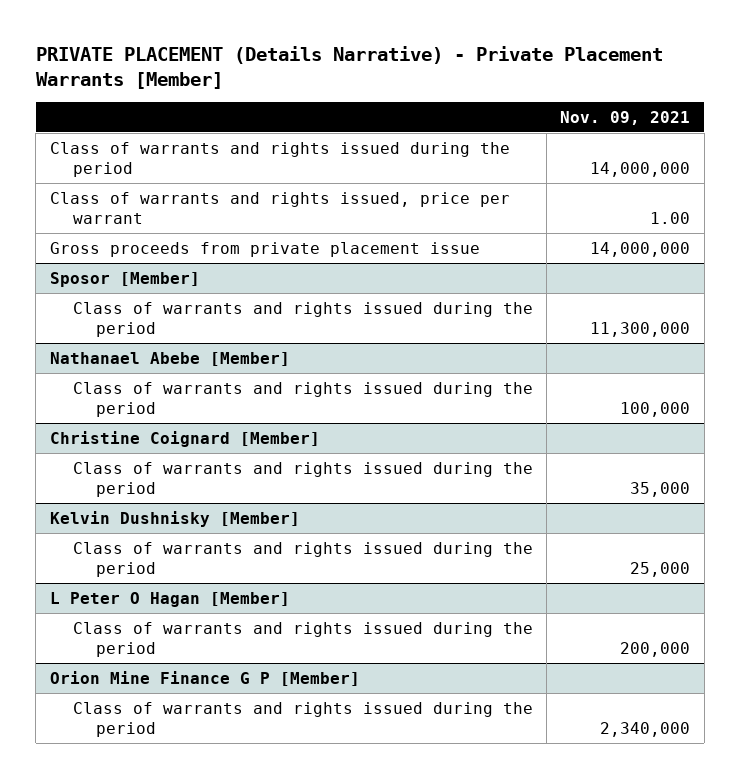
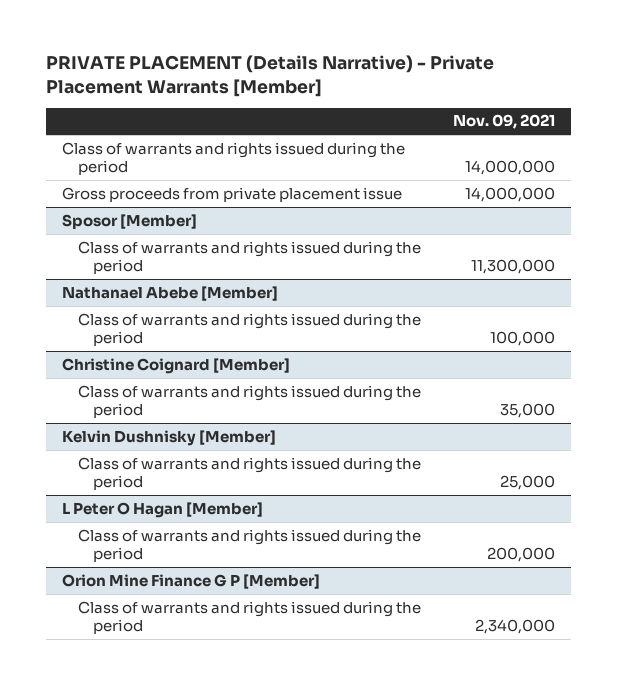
[49,191,510,225] Class of warrants and rights issued, price per warrant -> none

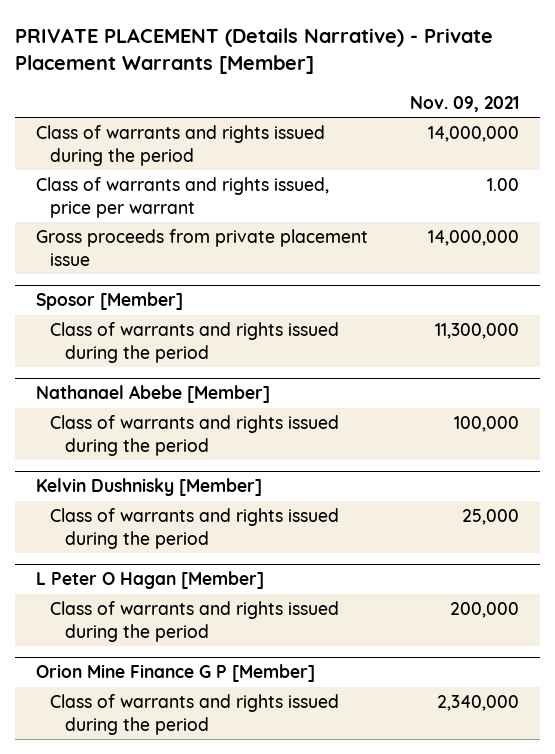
none -> [36,177,330,218] Class of warrants and rights issued, price per warrant
[62,357,291,374] Christine Coignard [Member] -> none
[77,384,421,419] Class of warrants and rights issued during the period -> none

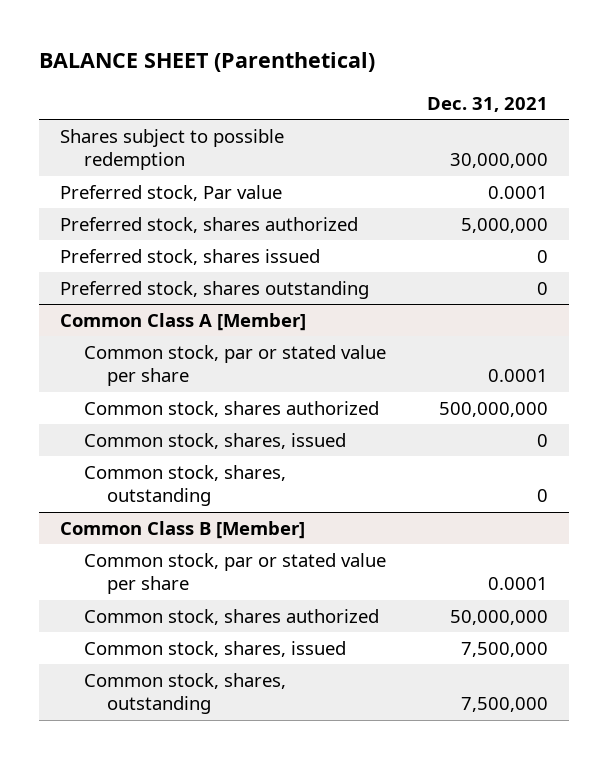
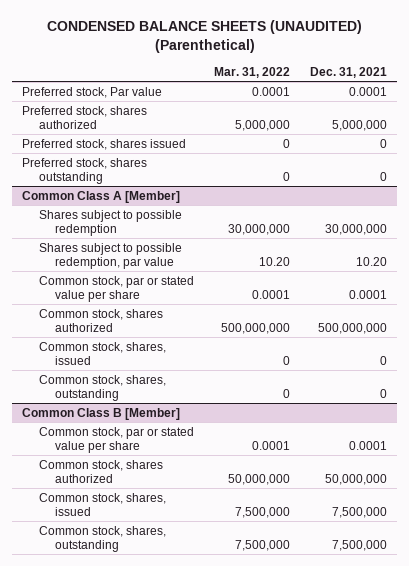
[39,52,376,73] BALANCE SHEET (Parenthetical) -> [46,19,362,53] CONDENSED BALANCE SHEETS (UNAUDITED) (Parenthetical)
none -> [213,66,290,78] Mar. 31, 2022
[60,128,285,171] Shares subject to possible redemption -> none
none -> [38,209,182,236] Shares subject to possible redemption
none -> [38,242,182,269] Shares subject to possible redemption, par value

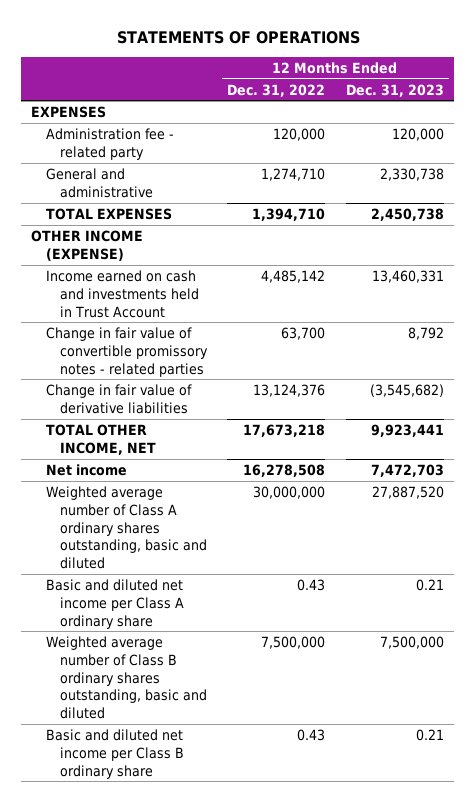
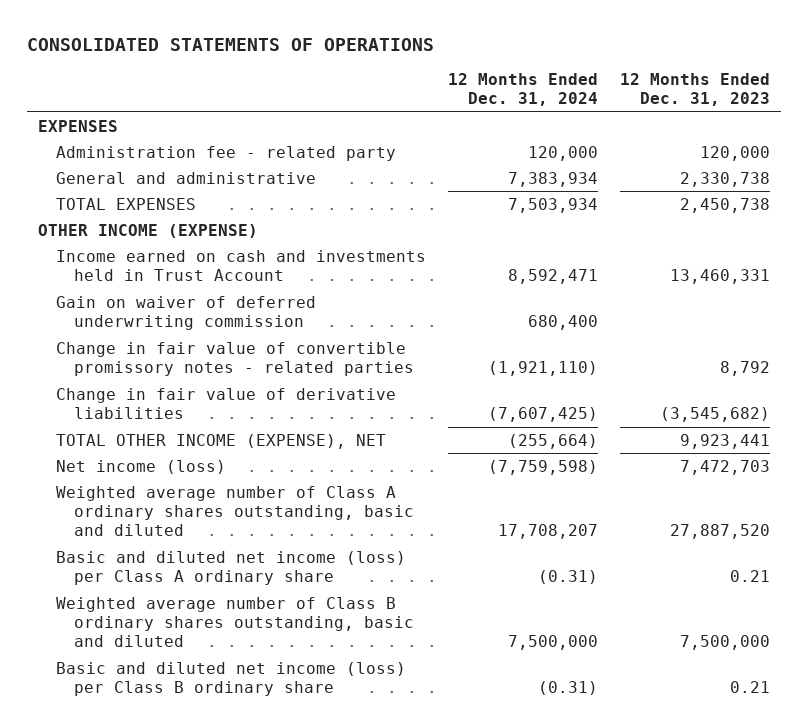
[116,30,360,44] STATEMENTS OF OPERATIONS -> [26,37,434,51] CONSOLIDATED STATEMENTS OF OPERATIONS
[227,83,326,97] Dec. 31, 2022 -> none
none -> [448,73,599,107] 12 Months Ended Dec. 31, 2024
none -> [56,295,317,331] Gain on waiver of deferred underwriting commission
[45,423,156,455] TOTAL OTHER INCOME, NET -> [56,433,387,449] TOTAL OTHER INCOME (EXPENSE), NET
[45,463,127,476] Net income -> [56,459,227,474] Net income (loss)
[45,578,184,629] Basic and diluted net income per Class A ordinary share -> [56,550,407,586] Basic and diluted net income (loss) per Class A ordinary share
[45,728,184,779] Basic and diluted net income per Class B ordinary share -> [56,661,407,697] Basic and diluted net income (loss) per Class B ordinary share

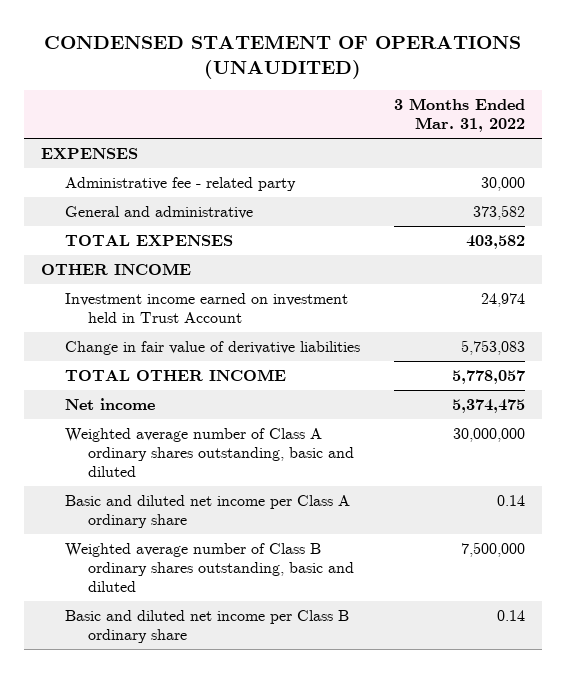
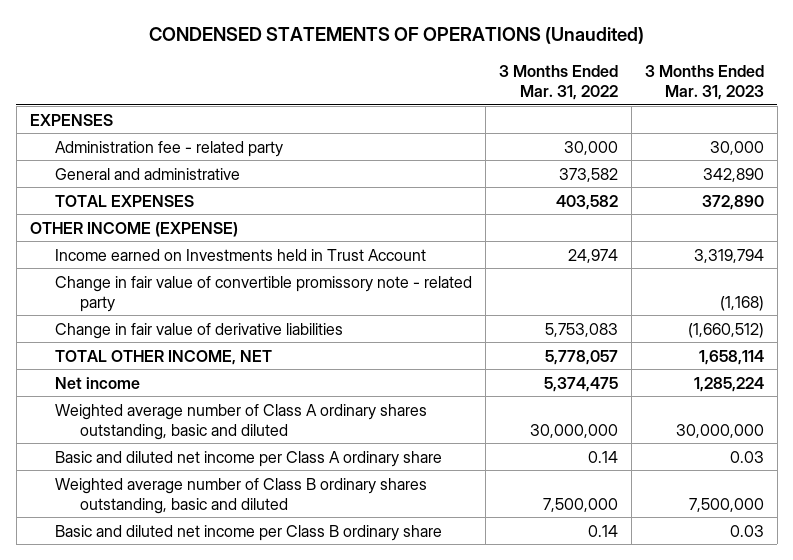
[44,35,522,80] CONDENSED STATEMENT OF OPERATIONS (UNAUDITED) -> [148,26,644,44] CONDENSED STATEMENTS OF OPERATIONS (Unaudited)
none -> [644,64,764,100] 3 Months Ended Mar. 31, 2023
[64,177,296,192] Administrative fee - related party -> [54,140,283,157] Administration fee - related party
[41,263,192,276] OTHER INCOME -> [29,221,238,237] OTHER INCOME (EXPENSE)
[64,293,348,324] Investment income earned on investment held in Trust Account -> [54,248,426,261] Income earned on Investments held in Trust Account
none -> [54,275,472,312] Change in fair value of convertible promissory note - related party
[64,369,286,382] TOTAL OTHER INCOME -> [54,349,272,365] TOTAL OTHER INCOME, NET

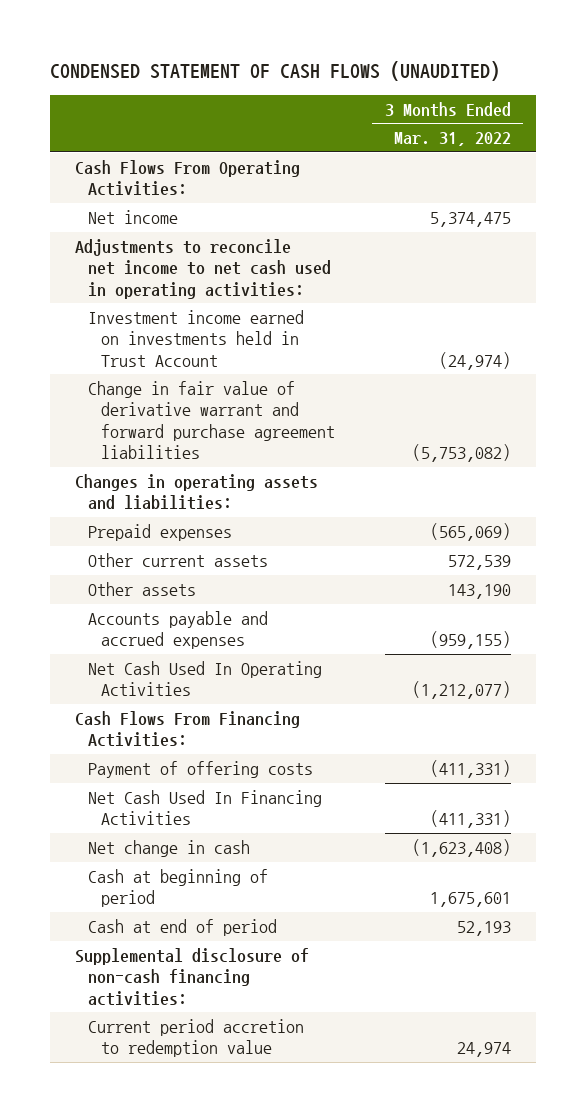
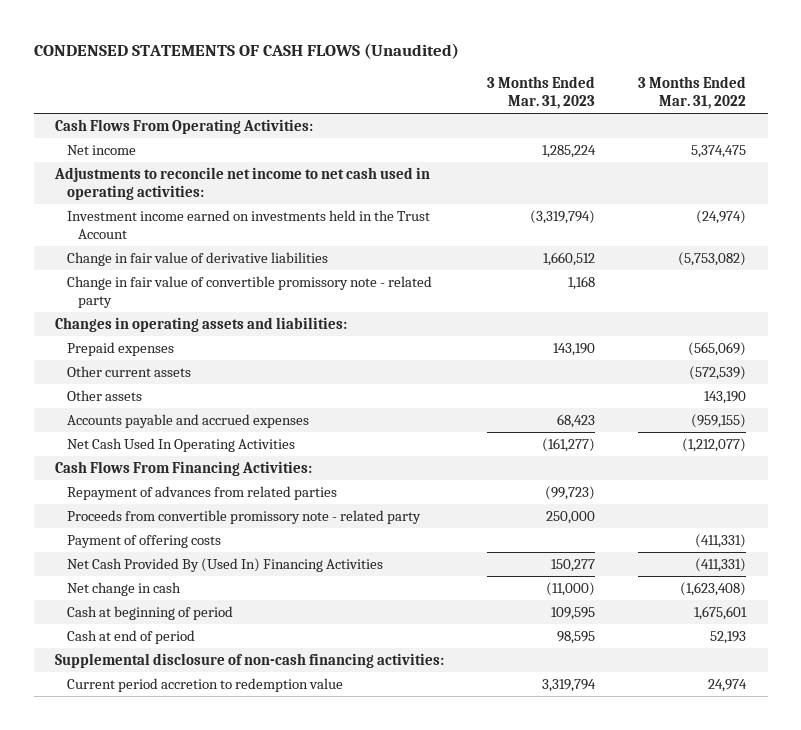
[50,61,501,82] CONDENSED STATEMENT OF CASH FLOWS (UNAUDITED) -> [33,43,459,60] CONDENSED STATEMENTS OF CASH FLOWS (Unaudited)
none -> [487,75,596,110] 3 Months Ended Mar. 31, 2023
[87,309,304,367] Investment income earned on investments held in Trust Account -> [66,209,430,240] Investment income earned on investments held in the Trust Account
[87,380,335,459] Change in fair value of derivative warrant and forward purchase agreement liabilities -> [66,251,328,266] Change in fair value of derivative liabilities
none -> [66,275,432,309] Change in fair value of convertible promissory note - related party
[447,554,511,570] 572,539 -> [689,365,747,380] (572,539)
none -> [66,485,337,500] Repayment of advances from related parties
none -> [66,509,421,524] Proceeds from convertible promissory note - related party
[87,789,322,826] Net Cash Used In Financing Activities -> [66,557,383,572] Net Cash Provided By (Used In) Financing Activities

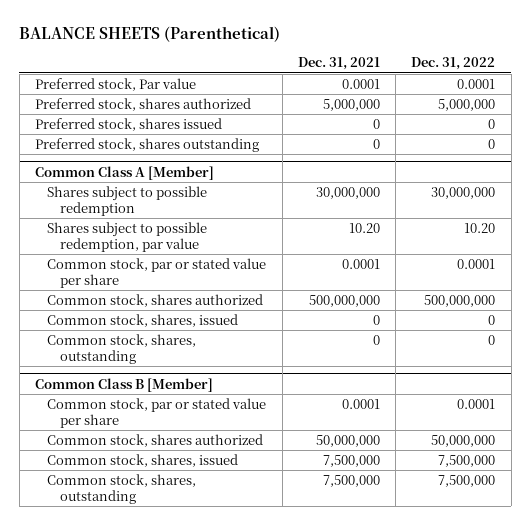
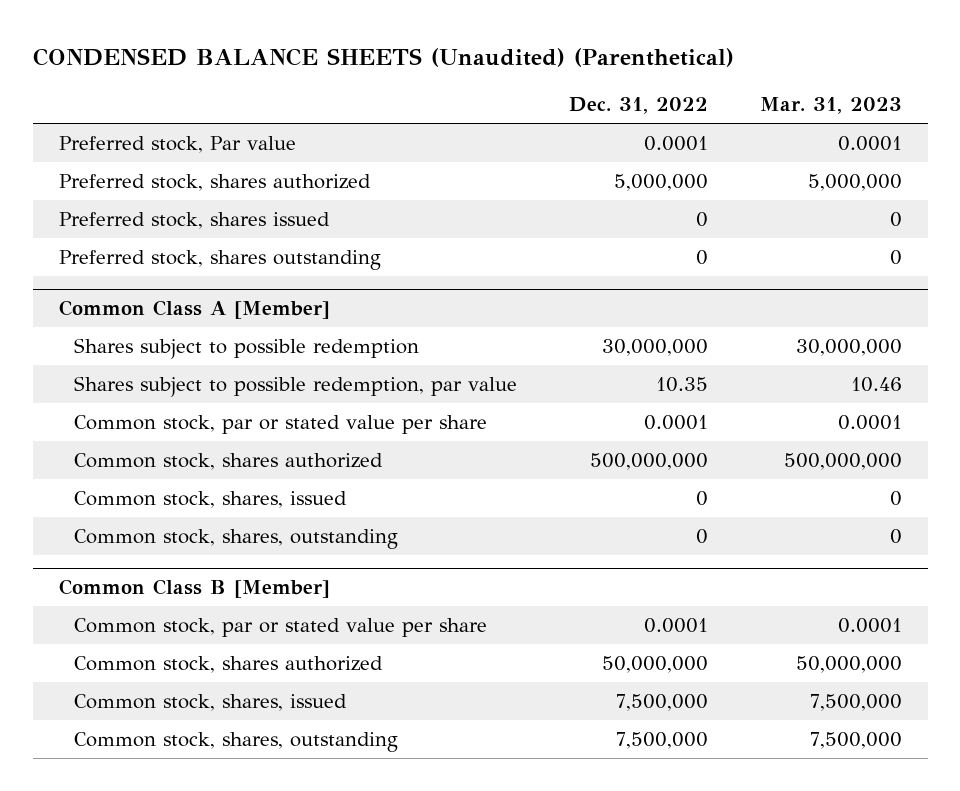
[19,26,281,43] BALANCE SHEETS (Parenthetical) -> [32,47,734,67] CONDENSED BALANCE SHEETS (Unaudited) (Parenthetical)
[297,57,380,71] Dec. 31, 2021 -> none
none -> [759,97,902,115] Mar. 31, 2023
[464,222,496,233] 10.20 -> [655,377,708,393] 10.35

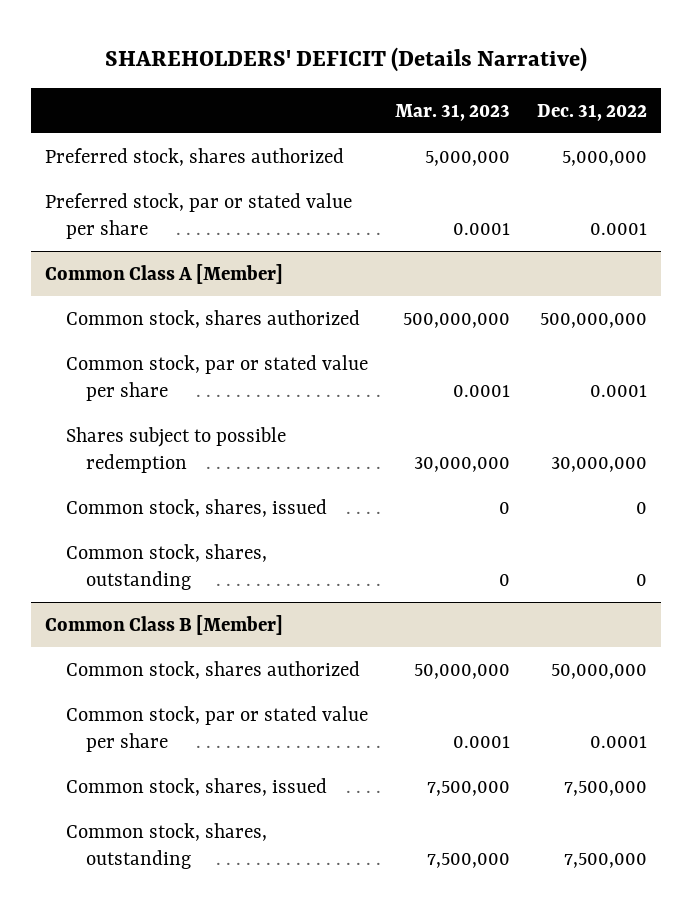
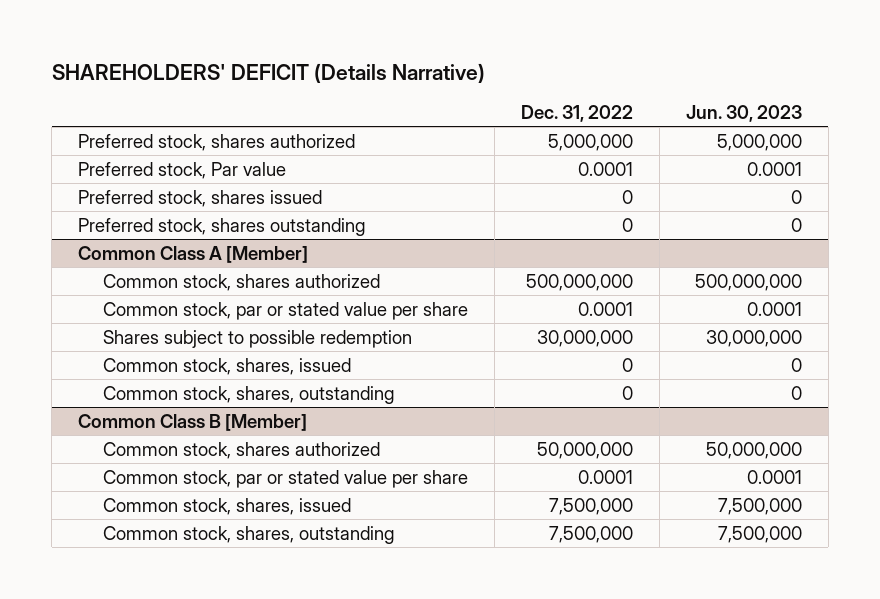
[395,103,511,121] Mar. 31, 2023 -> none
none -> [685,105,802,123] Jun. 30, 2023
[44,192,352,239] Preferred stock, par or stated value per share -> [77,161,286,179] Preferred stock, Par value
none -> [77,189,322,207] Preferred stock, shares issued
none -> [77,217,365,236] Preferred stock, shares outstanding

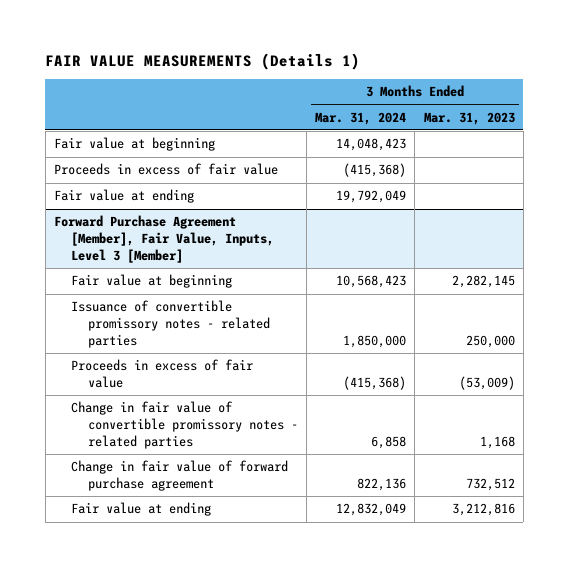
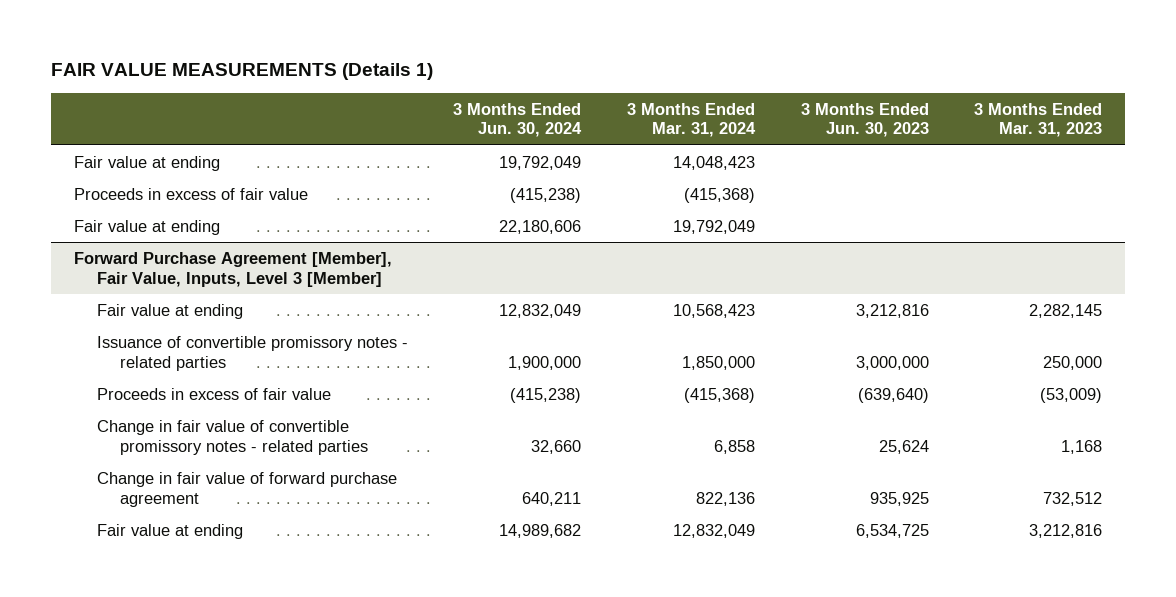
none -> [453,102,583,138] 3 Months Ended Jun. 30, 2024
none -> [800,102,929,138] 3 Months Ended Jun. 30, 2023
[53,137,215,152] Fair value at beginning -> [73,155,220,171] Fair value at ending
[71,274,233,289] Fair value at beginning -> [96,303,243,319] Fair value at ending

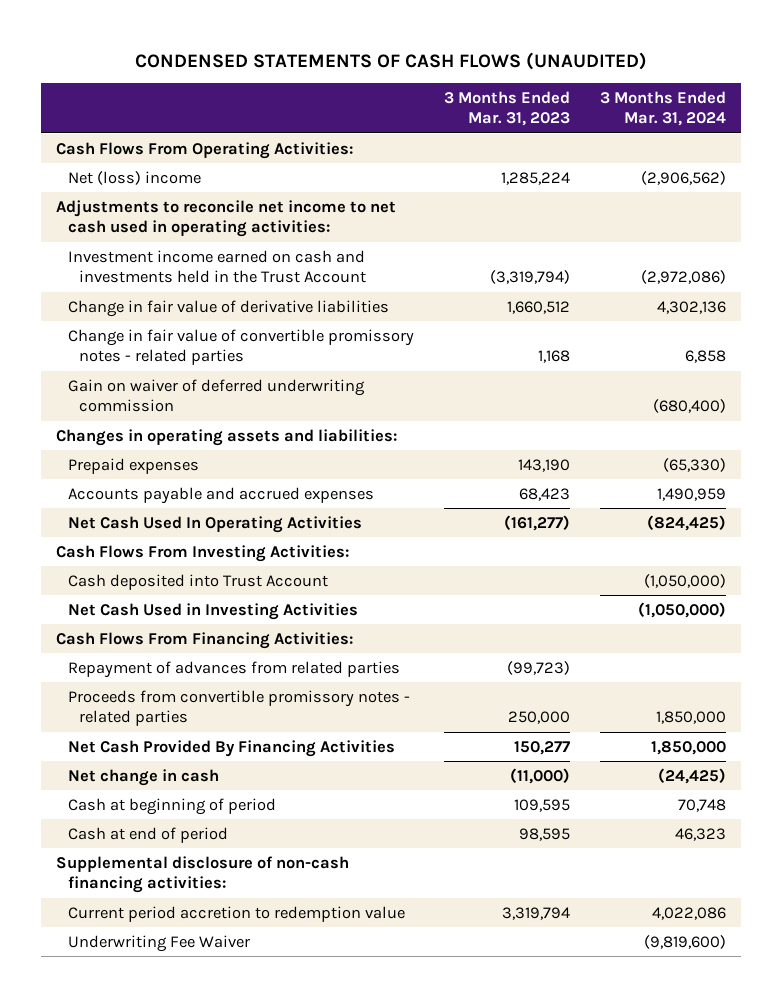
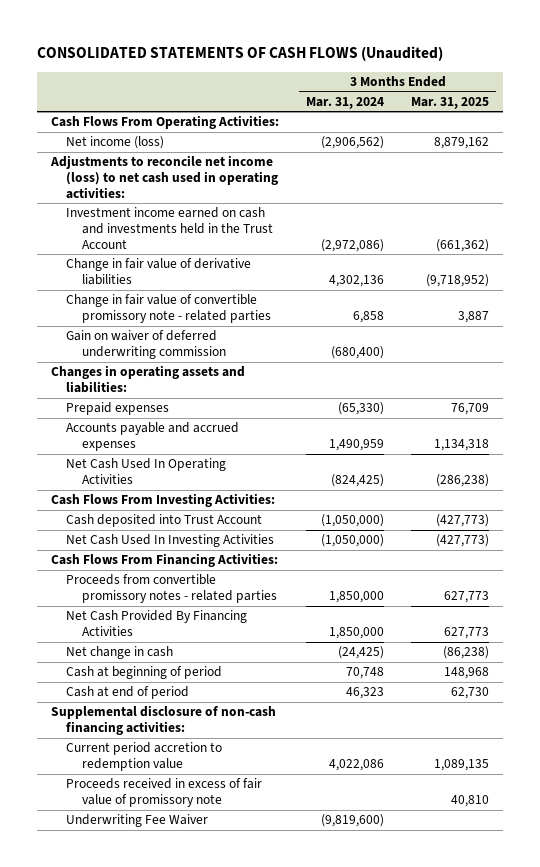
[135,51,648,70] CONDENSED STATEMENTS OF CASH FLOWS (UNAUDITED) -> [37,46,444,62] CONSOLIDATED STATEMENTS OF CASH FLOWS (Unaudited)
[443,90,570,127] 3 Months Ended Mar. 31, 2023 -> none
none -> [411,96,490,109] Mar. 31, 2025
[67,170,201,185] Net (loss) income -> [66,136,165,150] Net income (loss)
[56,199,397,238] Adjustments to reconcile net income to net cash used in operating activities: -> [49,155,279,199] Adjustments to reconcile net income (loss) to net cash used in operating activities:
[67,328,414,366] Change in fair value of convertible promissory notes - related parties -> [66,294,271,324] Change in fair value of convertible promissory note - related parties
[67,602,358,620] Net Cash Used in Investing Activities -> [66,534,275,548] Net Cash Used In Investing Activities
[67,660,400,678] Repayment of advances from related parties -> none
none -> [66,778,263,808] Proceeds received in excess of fair value of promissory note

